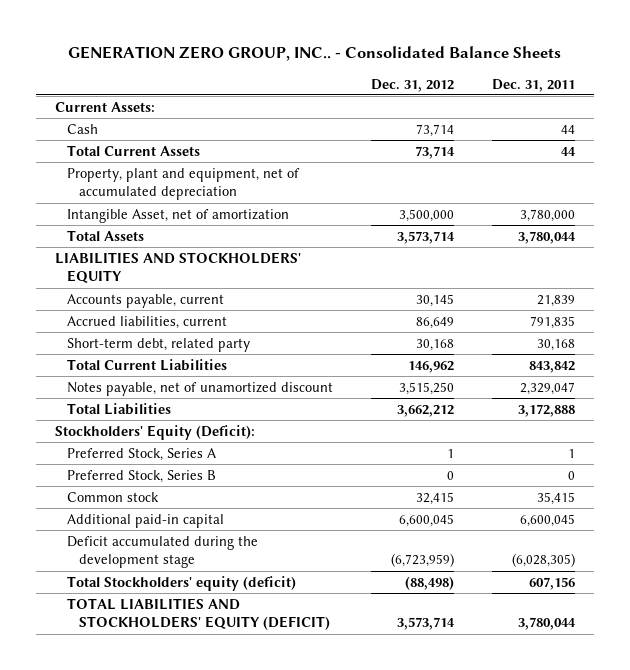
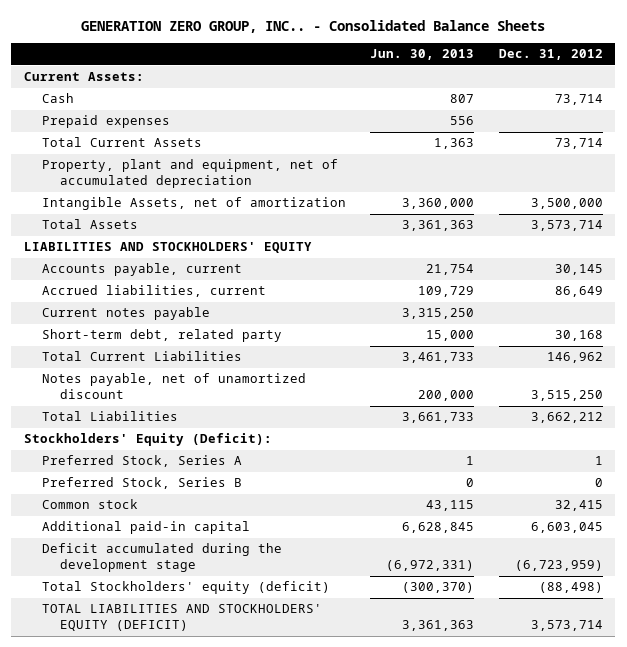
[491,78,575,92] Dec. 31, 2011 -> none
none -> [370,49,475,61] Jun. 30, 2013
none -> [42,115,171,129] Prepaid expenses
[66,208,289,223] Intangible Asset, net of amortization -> [42,197,347,211] Intangible Assets, net of amortization
none -> [42,307,211,321] Current notes payable
[398,513,454,527] 6,600,045 -> [530,522,603,534] 6,603,045

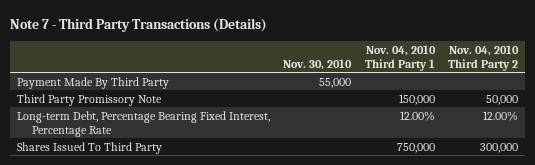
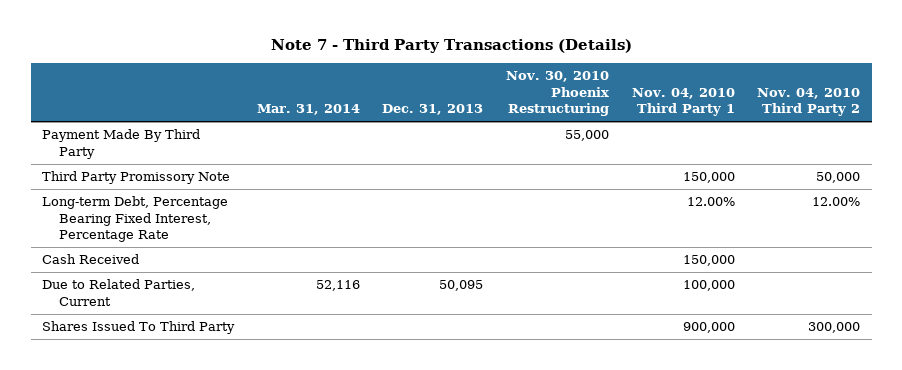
[283,58,353,70] Nov. 30, 2010 -> none
none -> [256,104,360,116] Mar. 31, 2014
none -> [382,104,484,116] Dec. 31, 2013
none -> [505,71,609,117] Nov. 30, 2010 Phoenix Restructuring
none -> [41,254,139,265] Cash Received
none -> [41,279,195,306] Due to Related Parties, Current
[396,142,435,153] 750,000 -> [682,322,735,334] 900,000

